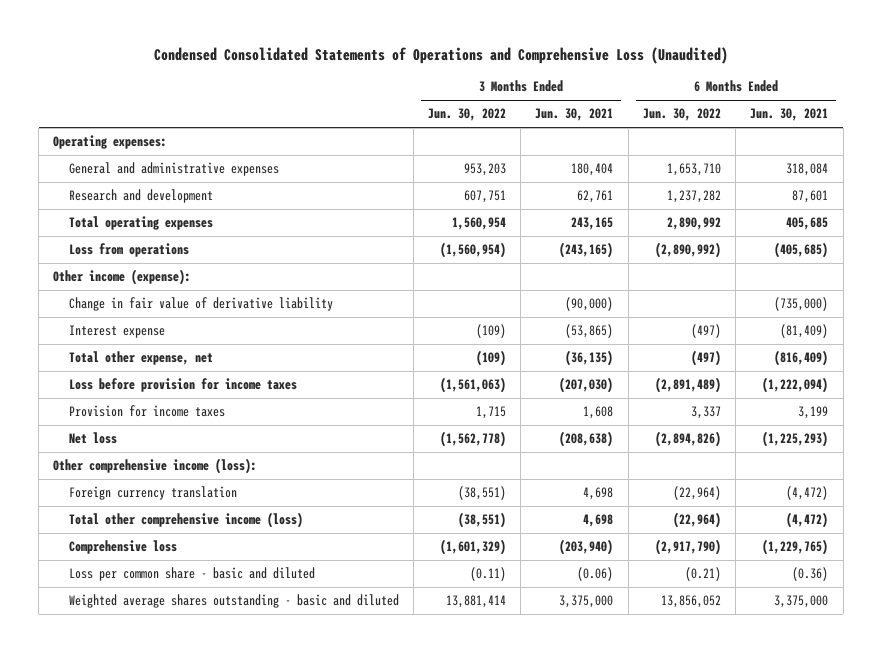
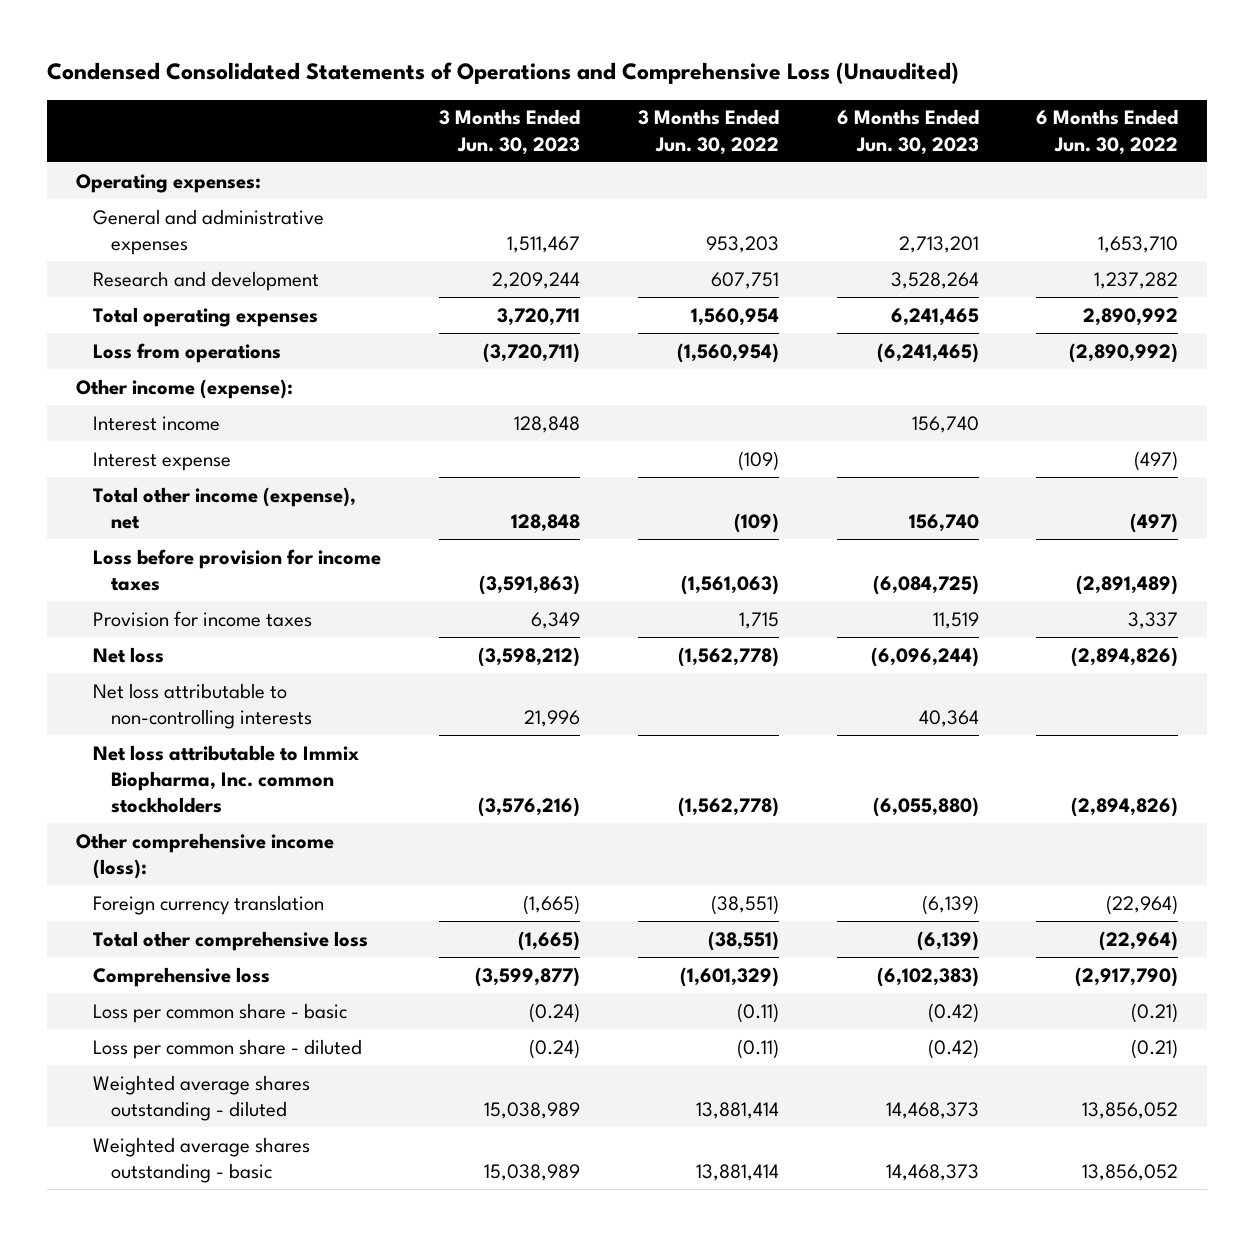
[535,108,614,122] Jun. 30, 2021 -> none
[750,108,829,122] Jun. 30, 2021 -> none
none -> [439,109,581,155] 3 Months Ended Jun. 30, 2023
none -> [836,109,979,155] 6 Months Ended Jun. 30, 2023
[68,297,333,312] Change in fair value of derivative liability -> none
none -> [93,415,221,431] Interest income
[68,351,213,366] Total other expense, net -> [93,486,357,529] Total other income (expense), net
none -> [93,682,312,729] Net loss attributable to non-controlling interests
none -> [93,744,360,814] Net loss attributable to Immix Biopharma, Inc. common stockholders
[68,512,303,529] Total other comprehensive income (loss) -> [93,930,369,951] Total other comprehensive loss
[68,567,315,582] Loss per common share - basic and diluted -> [93,1002,348,1023] Loss per common share - basic
none -> [93,1038,363,1059] Loss per common share - diluted
none -> [93,1074,311,1121] Weighted average shares outstanding - diluted
[68,594,399,609] Weighted average shares outstanding - basic and diluted -> [93,1136,311,1183] Weighted average shares outstanding - basic

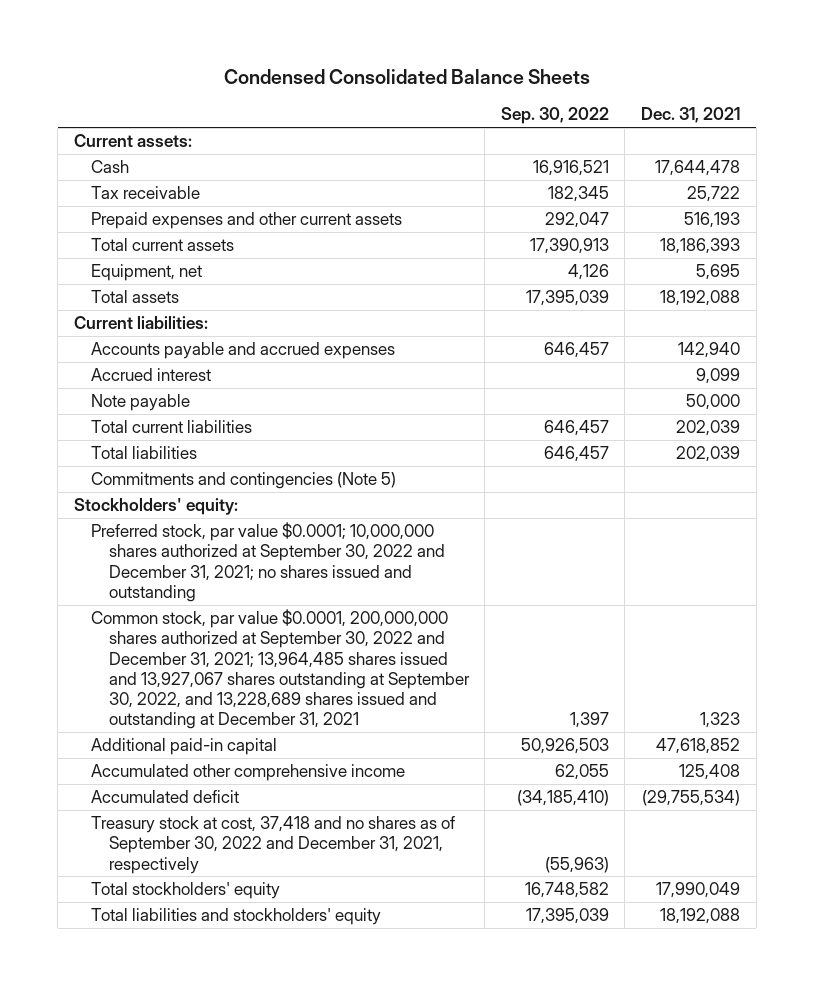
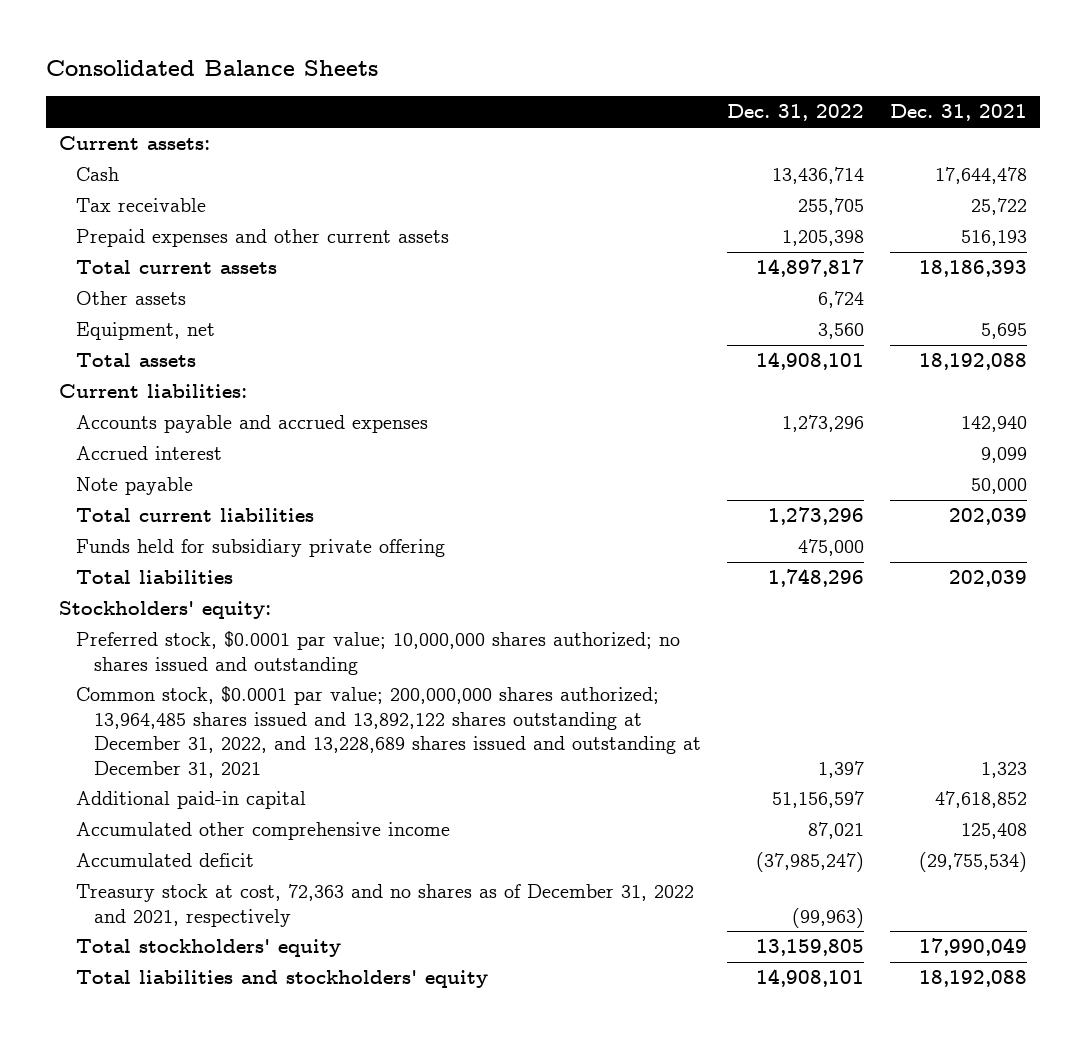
[223,69,590,85] Condensed Consolidated Balance Sheets -> [45,60,378,77] Consolidated Balance Sheets
[500,107,609,125] Sep. 30, 2022 -> none
none -> [727,104,865,122] Dec. 31, 2022
none -> [76,291,187,306] Other assets
none -> [76,539,446,558] Funds held for subsidiary private offering
[91,472,397,490] Commitments and contingencies (Note 5) -> none
[91,522,445,602] Preferred stock, par value $0.0001; 10,000,000 shares authorized at September 30, 2022 and December 31, 2021; no shares issued and outstanding -> [76,631,681,675] Preferred stock, $0.0001 par value; 10,000,000 shares authorized; no shares issued and outstanding
[91,609,470,730] Common stock, par value $0.0001, 200,000,000 shares authorized at September 30, 2022 and December 31, 2021; 13,964,485 shares issued and 13,927,067 shares outstanding at September 30, 2022, and 13,228,689 shares issued and outstanding at December 31, 2021 -> [76,686,701,778] Common stock, $0.0001 par value; 200,000,000 shares authorized; 13,964,485 shares issued and 13,892,122 shares outstanding at December 31, 2022, and 13,228,689 shares issued and outstanding at December 31, 2021
[91,816,456,874] Treasury stock at cost, 37,418 and no shares as of September 30, 2022 and December 31, 2021, respectively -> [76,884,695,927] Treasury stock at cost, 72,363 and no shares as of December 31, 2022 and 2021, respectively

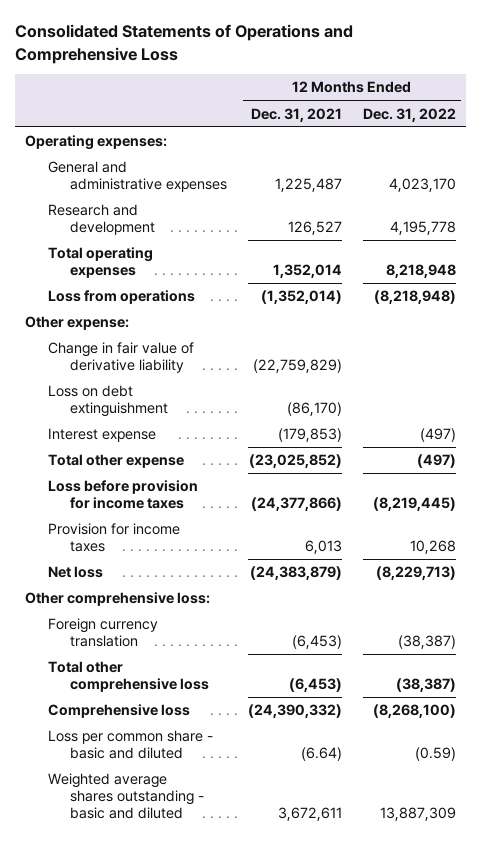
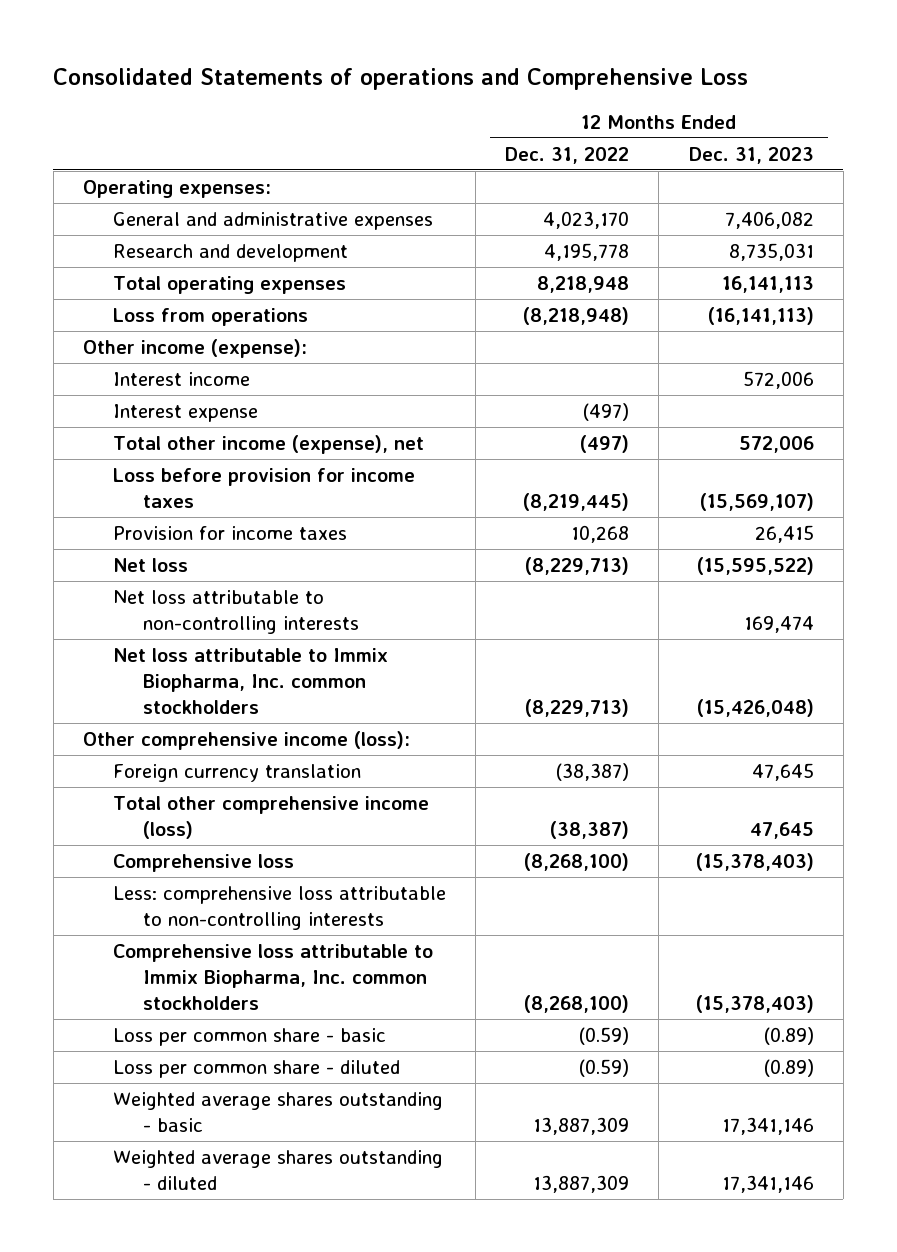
[14,24,353,64] Consolidated Statements of Operations and Comprehensive Loss -> [53,68,749,91] Consolidated Statements of operations and Comprehensive Loss
[251,107,343,122] Dec. 31, 2021 -> none
none -> [688,146,814,164] Dec. 31, 2023
[47,342,194,374] Change in fair value of derivative liability -> none
[47,385,169,418] Loss on debt extinguishment -> none
[25,316,130,331] Other expense: -> [83,338,308,358] Other income (expense):
none -> [112,371,250,386] Interest income
[47,454,184,469] Total other expense -> [112,434,424,454] Total other income (expense), net
none -> [112,589,359,634] Net loss attributable to non-controlling interests
none -> [112,647,388,714] Net loss attributable to Immix Biopharma, Inc. common stockholders
[25,592,211,607] Other comprehensive loss: -> [83,730,411,750] Other comprehensive income (loss):
[47,661,210,693] Total other comprehensive loss -> [112,795,429,839] Total other comprehensive income (loss)
none -> [112,885,446,930] Less: comprehensive loss attributable to non-controlling interests
none -> [112,943,433,1010] Comprehensive loss attributable to Immix Biopharma, Inc. common stockholders
[47,730,213,760] Loss per common share - basic and diluted -> [112,1027,386,1046] Loss per common share - basic
none -> [112,1059,400,1078] Loss per common share - diluted
[47,773,205,819] Weighted average shares outstanding - basic and diluted -> [112,1091,443,1132] Weighted average shares outstanding - basic
none -> [112,1149,443,1190] Weighted average shares outstanding - diluted

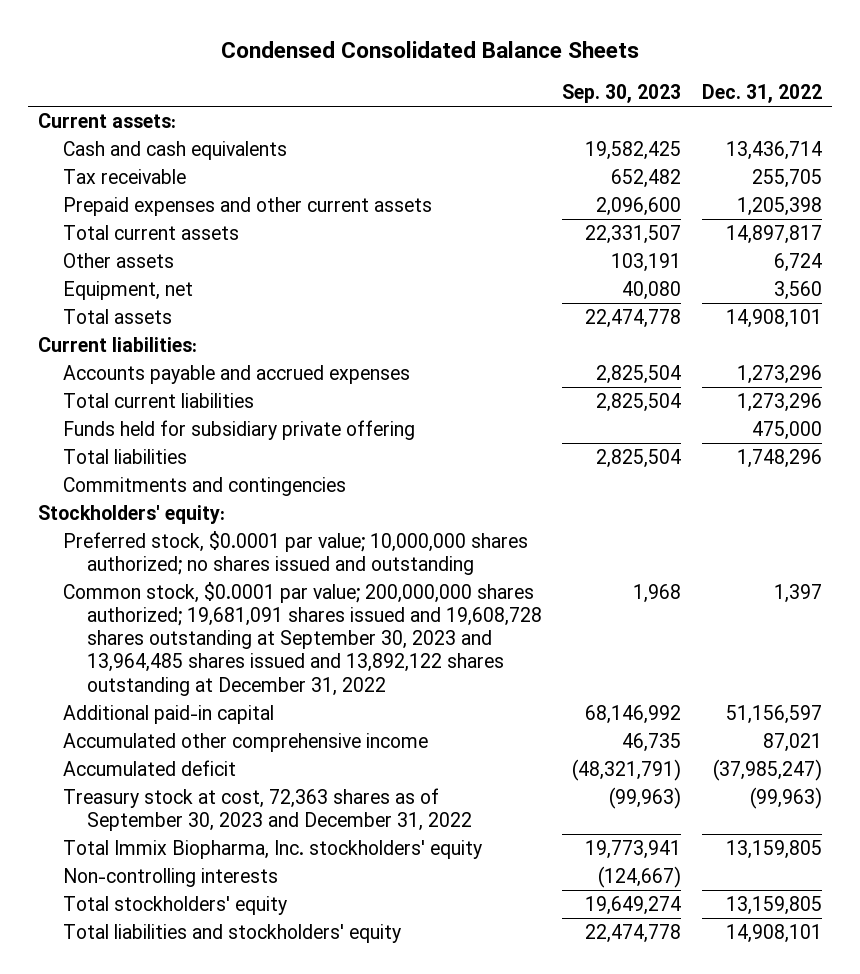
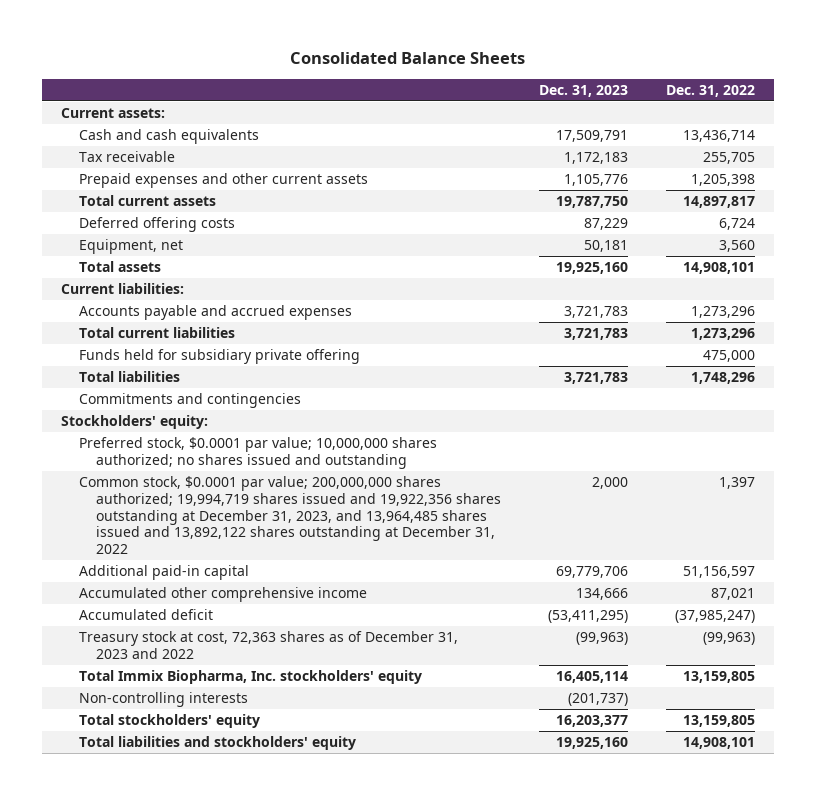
[221,41,640,59] Condensed Consolidated Balance Sheets -> [290,52,526,65] Consolidated Balance Sheets
[562,83,682,103] Sep. 30, 2023 -> none
none -> [538,84,628,97] Dec. 31, 2023
[62,253,174,269] Other assets -> [78,217,235,233] Deferred offering costs
[62,582,542,696] Common stock, $0.0001 par value; 200,000,000 shares authorized; 19,681,091 shares issued and 19,608,728 shares outstanding at September 30, 2023 and 13,964,485 shares issued and 13,892,122 shares outstanding at December 31, 2022 -> [78,476,501,555] Common stock, $0.0001 par value; 200,000,000 shares authorized; 19,994,719 shares issued and 19,922,356 shares outstanding at December 31, 2023, and 13,964,485 shares issued and 13,892,122 shares outstanding at December 31, 2022
[62,788,472,832] Treasury stock at cost, 72,363 shares as of September 30, 2023 and December 31, 2022 -> [78,631,458,659] Treasury stock at cost, 72,363 shares as of December 31, 2023 and 2022

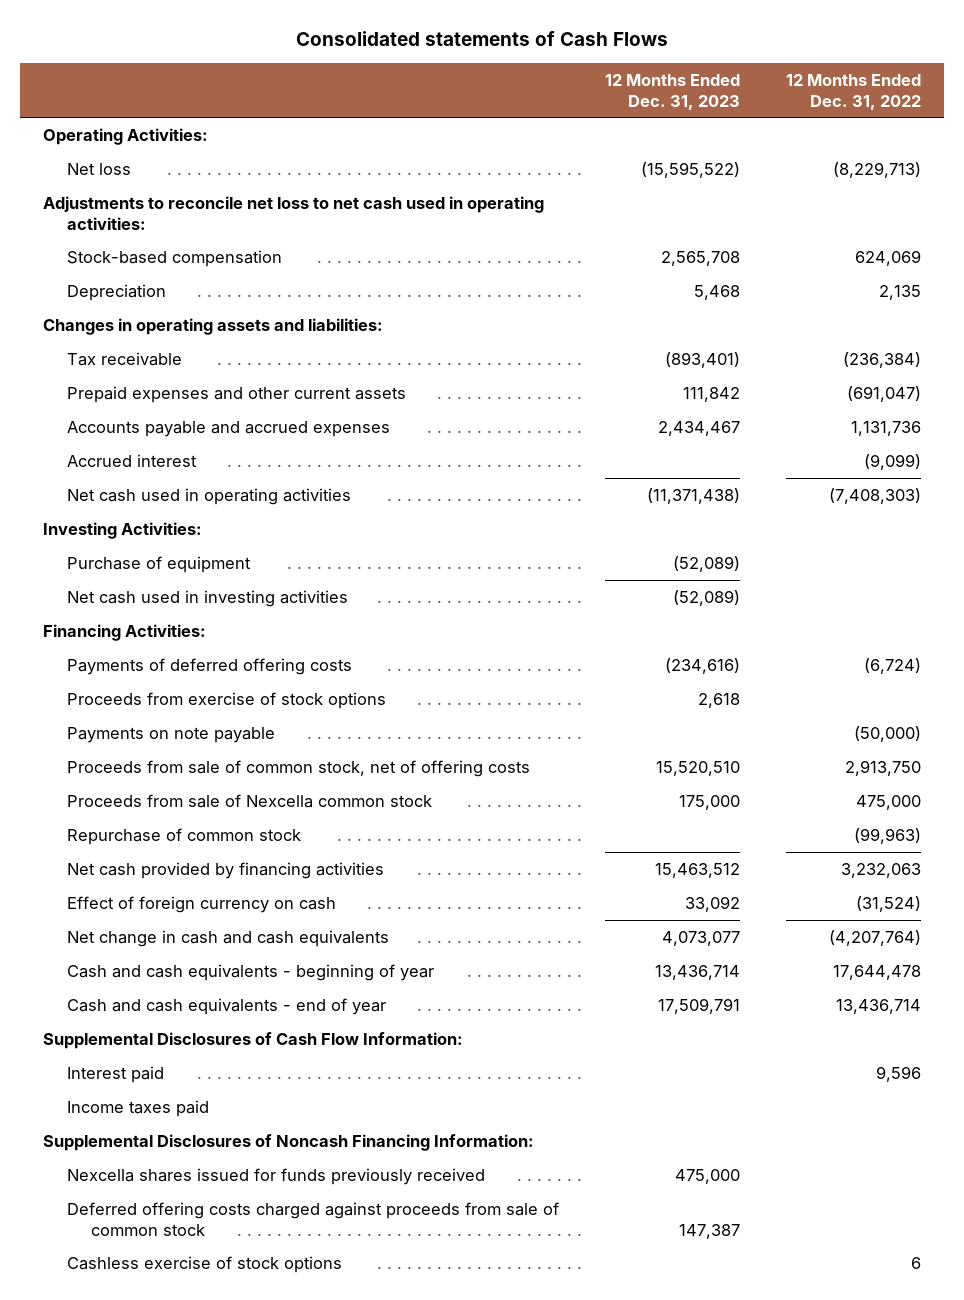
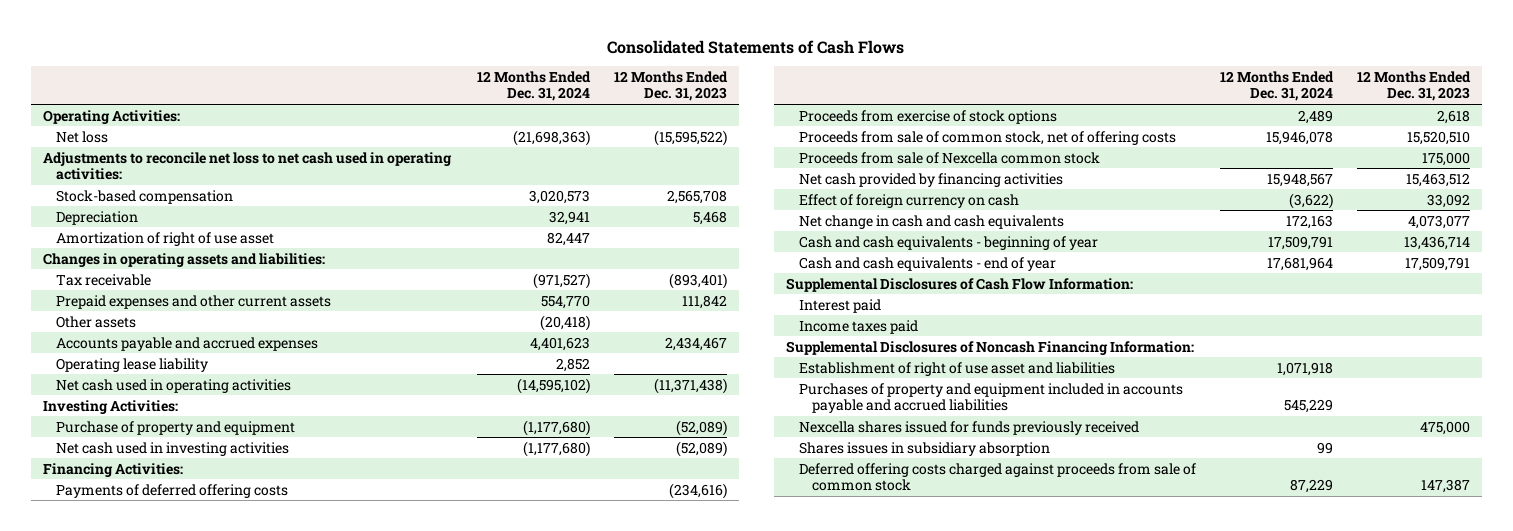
[296,31,669,47] Consolidated statements of Cash Flows -> [607,39,905,54] Consolidated Statements of Cash Flows
[785,73,921,110] 12 Months Ended Dec. 31, 2022 -> none
none -> [477,71,592,102] 12 Months Ended Dec. 31, 2024
none -> [56,231,275,246] Amortization of right of use asset
none -> [56,315,137,328] Other assets
[67,453,198,467] Accrued interest -> none
none -> [56,357,209,372] Operating lease liability
[67,555,252,573] Purchase of equipment -> [56,420,296,435] Purchase of property and equipment
[67,726,276,743] Payments on note payable -> none
[67,827,302,845] Repurchase of common stock -> none
none -> [798,361,1115,376] Establishment of right of use asset and liabilities
none -> [798,382,1183,414] Purchases of property and equipment included in accounts payable and accrued liabilities
none -> [798,441,1050,456] Shares issues in subsidiary absorption
[67,1255,343,1273] Cashless exercise of stock options -> none

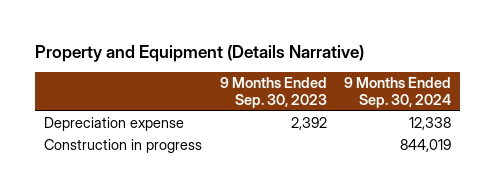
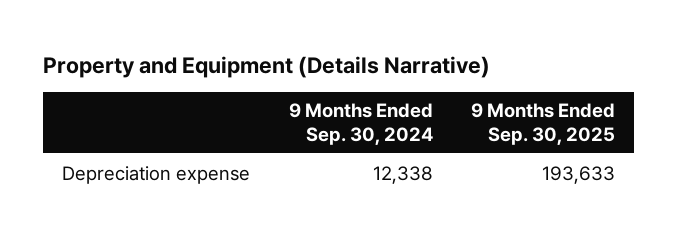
[219,77,327,109] 9 Months Ended Sep. 30, 2023 -> none
none -> [470,103,615,145] 9 Months Ended Sep. 30, 2025
[43,139,202,154] Construction in progress -> none

